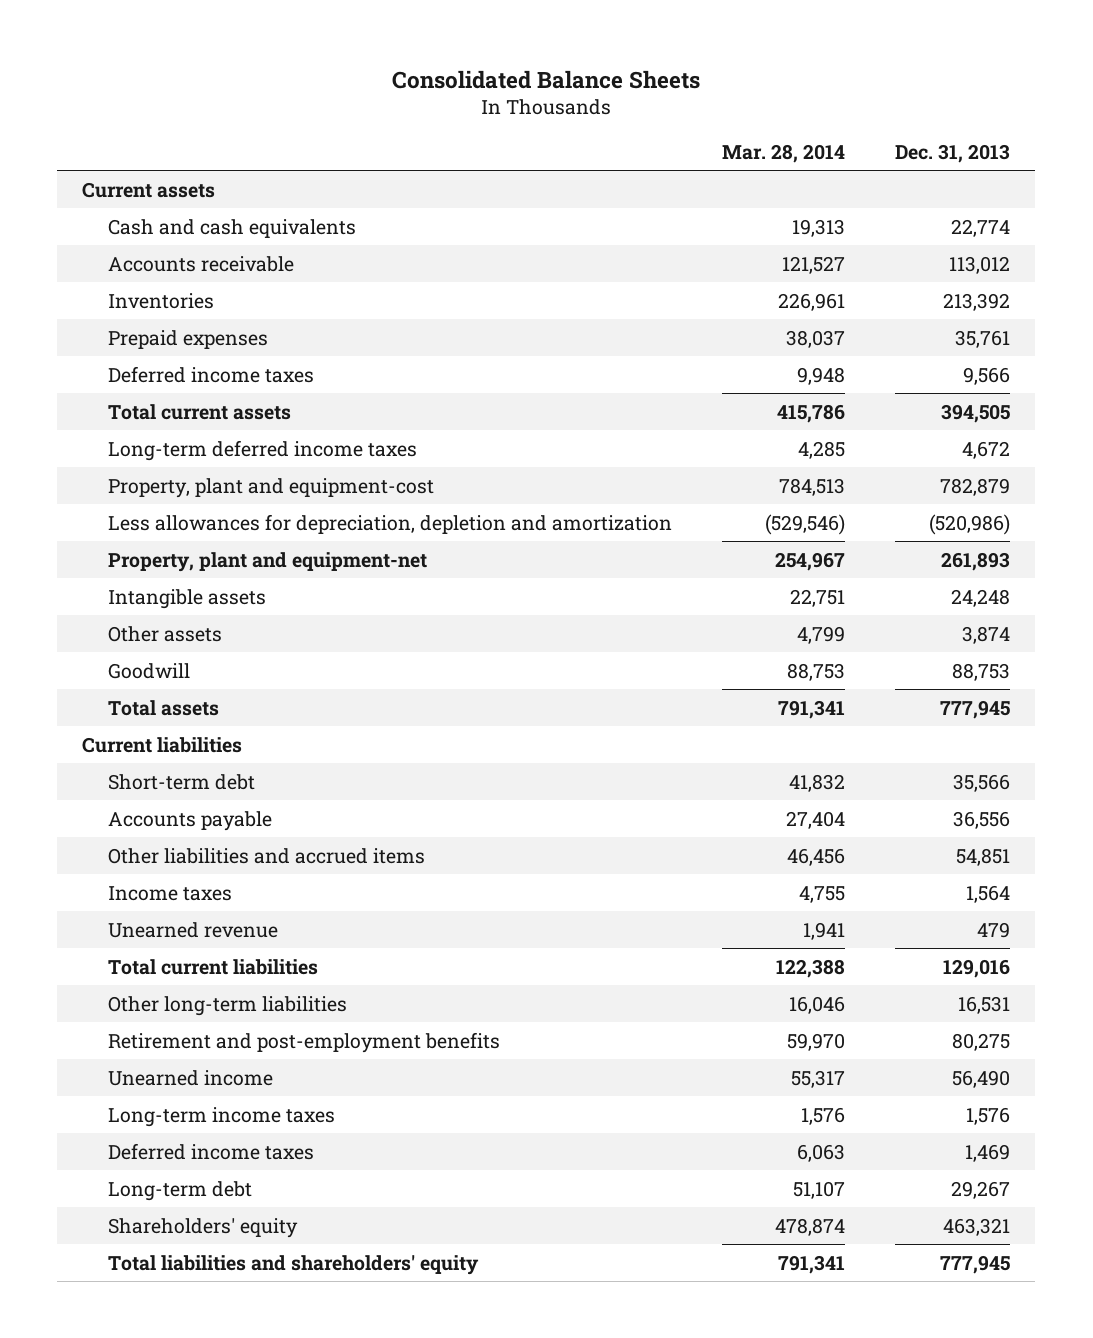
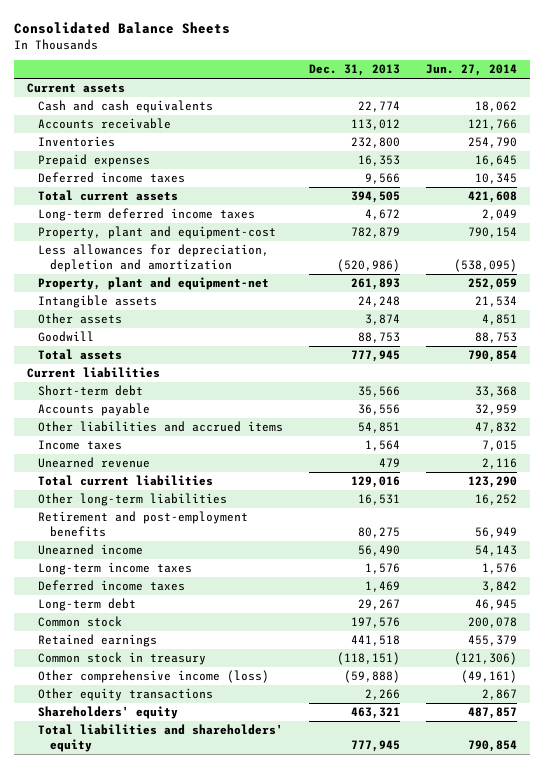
[722,143,846,163] Mar. 28, 2014 -> none
none -> [426,64,518,77] Jun. 27, 2014
[943,292,1011,311] 213,392 -> [351,137,401,149] 232,800
[955,329,1011,348] 35,761 -> [358,155,401,167] 16,353
none -> [38,616,123,628] Common stock
none -> [38,634,158,648] Retained earnings
none -> [38,652,207,666] Common stock in treasury
none -> [38,670,270,684] Other comprehensive income (loss)
none -> [38,688,214,702] Other equity transactions

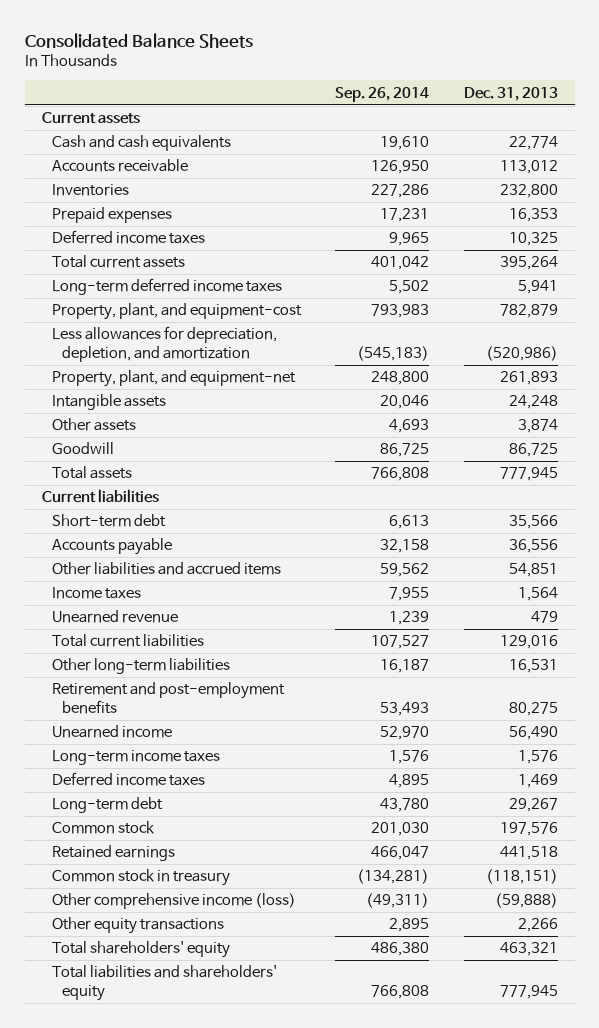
[426,64,518,77] Jun. 27, 2014 -> none
none -> [335,86,430,102] Sep. 26, 2014
[365,173,401,185] 9,566 -> [508,232,558,247] 10,325
[351,191,401,204] 394,505 -> [499,256,558,271] 395,264
[365,209,401,221] 4,672 -> [517,280,558,295] 5,941
[38,226,277,240] Property, plant and equipment-cost -> [51,303,302,321] Property, plant, and equipment-cost
[38,244,270,273] Less allowances for depreciation, depletion and amortization -> [51,326,277,362] Less allowances for depreciation, depletion, and amortization
[38,277,270,291] Property, plant and equipment-net -> [51,370,296,388] Property, plant, and equipment-net
[358,332,401,344] 88,753 -> [508,443,558,458] 86,725
[38,706,179,720] Shareholders' equity -> [51,941,230,959] Total shareholders' equity

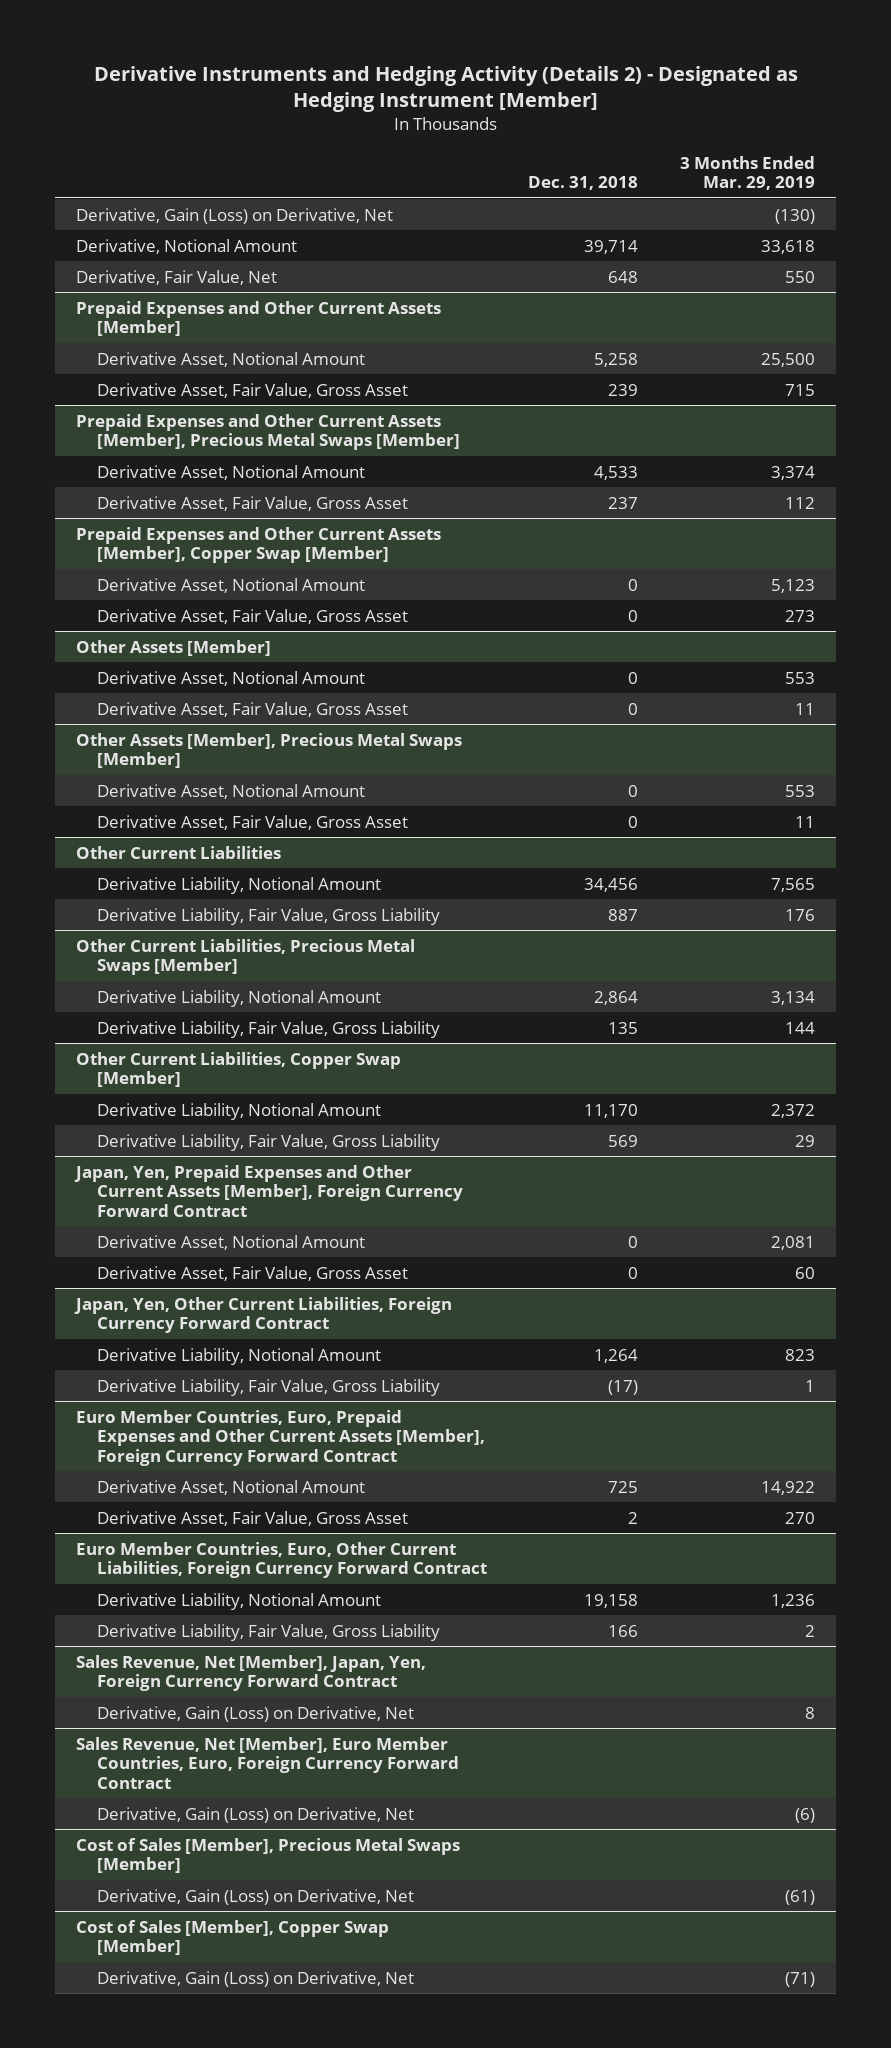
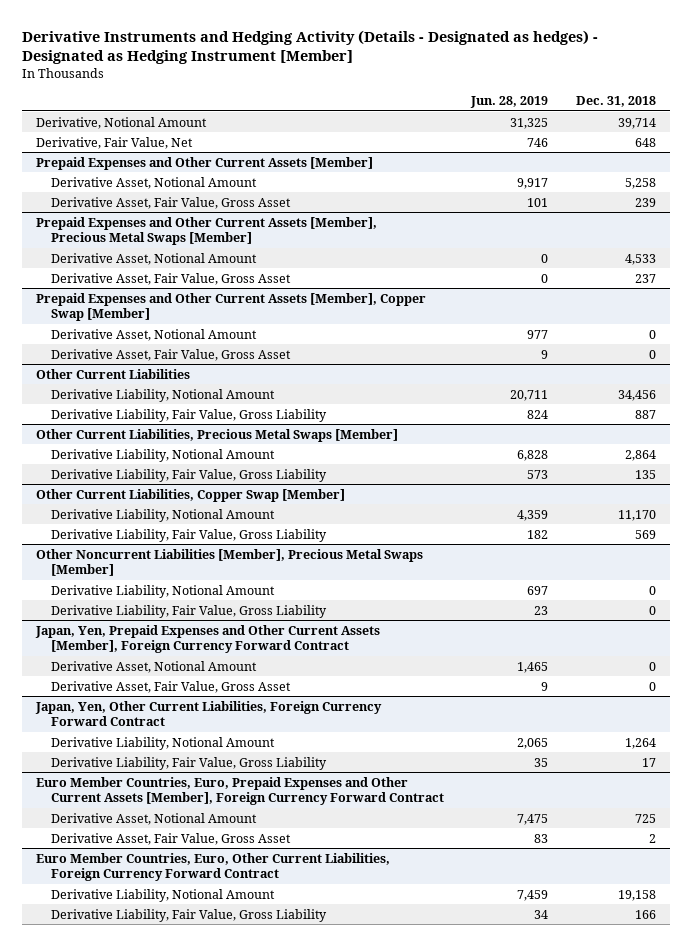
[93,66,798,113] Derivative Instruments and Hedging Activity (Details 2) - Designated as Hedging Instrument [Member] -> [22,29,599,64] Derivative Instruments and Hedging Activity (Details - Designated as hedges) - Designated as Hedging Instrument [Member]
[680,155,816,191] 3 Months Ended Mar. 29, 2019 -> none
none -> [470,95,549,108] Jun. 28, 2019
[76,207,394,224] Derivative, Gain (Loss) on Derivative, Net -> none
[76,639,272,656] Other Assets [Member] -> none
[96,670,365,686] Derivative Asset, Notional Amount -> none
[96,701,408,717] Derivative Asset, Fair Value, Gross Asset -> none
[76,732,463,769] Other Assets [Member], Precious Metal Swaps [Member] -> none
[96,783,365,799] Derivative Asset, Notional Amount -> none
[96,814,408,830] Derivative Asset, Fair Value, Gross Asset -> none
none -> [36,548,424,576] Other Noncurrent Liabilities [Member], Precious Metal Swaps [Member]
none -> [50,584,275,598] Derivative Liability, Notional Amount
none -> [50,604,327,618] Derivative Liability, Fair Value, Gross Liability
[608,1379,639,1395] (17) -> [642,757,657,767] 17
[76,1654,427,1692] Sales Revenue, Net [Member], Japan, Yen, Foreign Currency Forward Contract -> none
[96,1705,414,1722] Derivative, Gain (Loss) on Derivative, Net -> none
[76,1736,459,1789] Sales Revenue, Net [Member], Euro Member Countries, Euro, Foreign Currency Forward Contract -> none
[96,1806,414,1823] Derivative, Gain (Loss) on Derivative, Net -> none
[76,1837,461,1874] Cost of Sales [Member], Precious Metal Swaps [Member] -> none
[96,1888,414,1905] Derivative, Gain (Loss) on Derivative, Net -> none
[76,1919,390,1956] Cost of Sales [Member], Copper Swap [Member] -> none
[96,1970,414,1987] Derivative, Gain (Loss) on Derivative, Net -> none

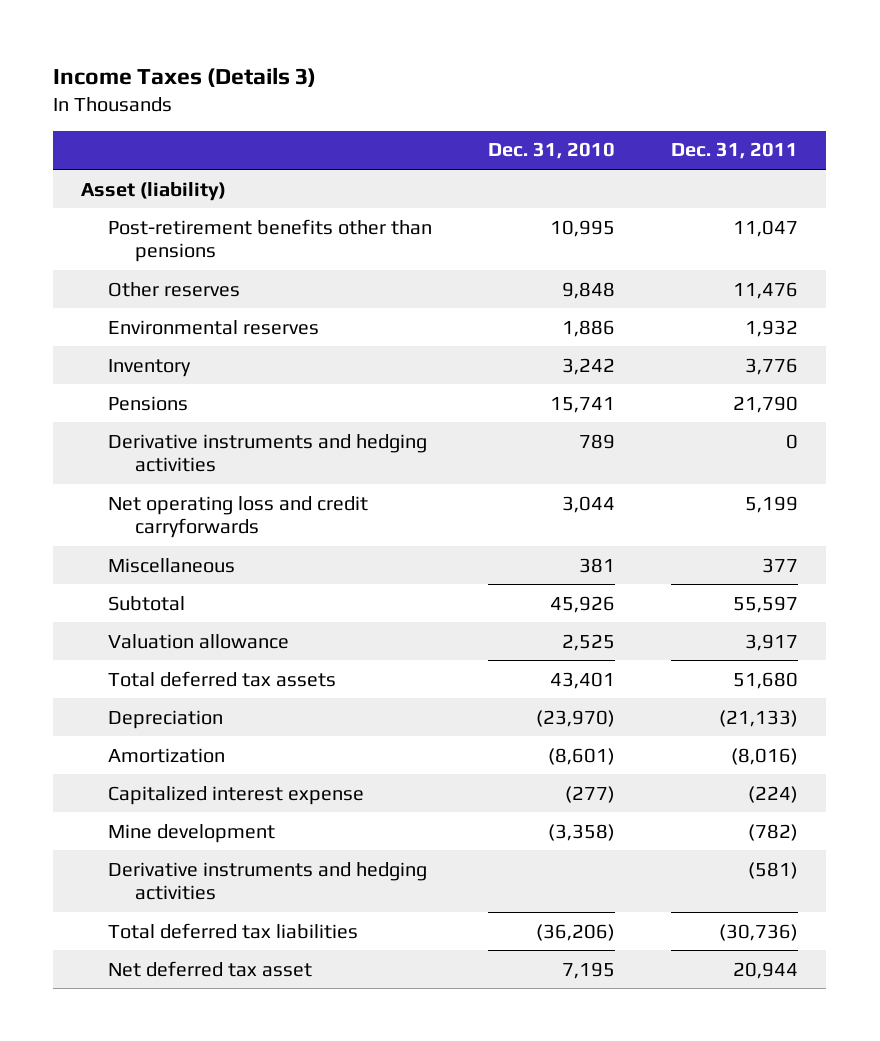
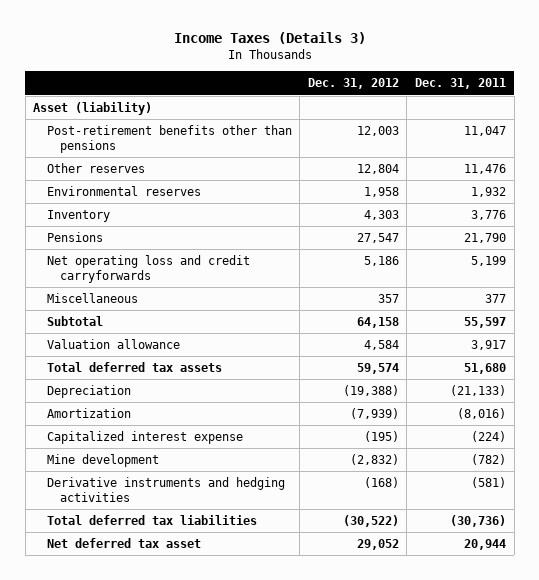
[488,142,616,160] Dec. 31, 2010 -> none
none -> [307,78,399,90] Dec. 31, 2012
[108,433,428,473] Derivative instruments and hedging activities -> none

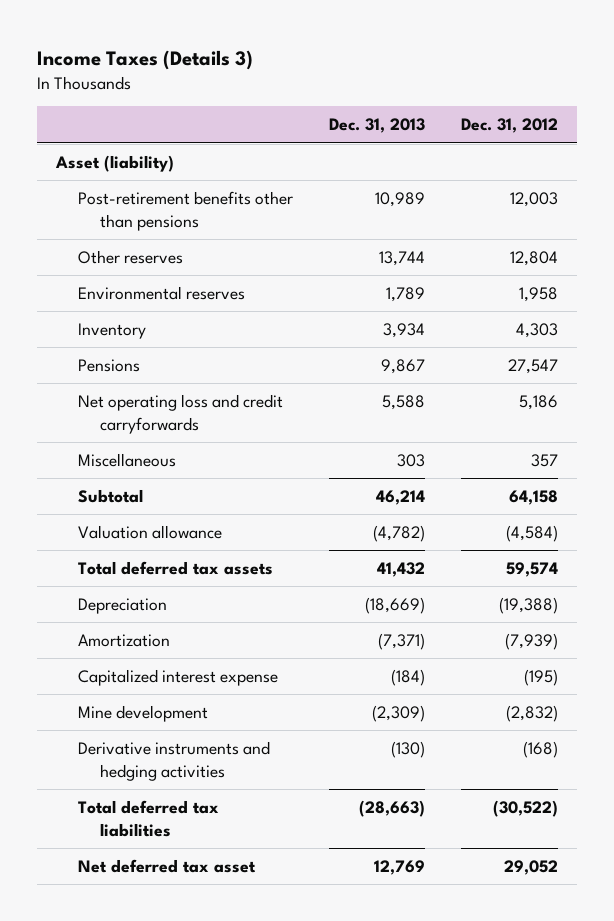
[415,78,507,90] Dec. 31, 2011 -> none
none -> [329,118,426,134] Dec. 31, 2013
[363,340,399,351] 4,584 -> [506,525,559,543] (4,584)

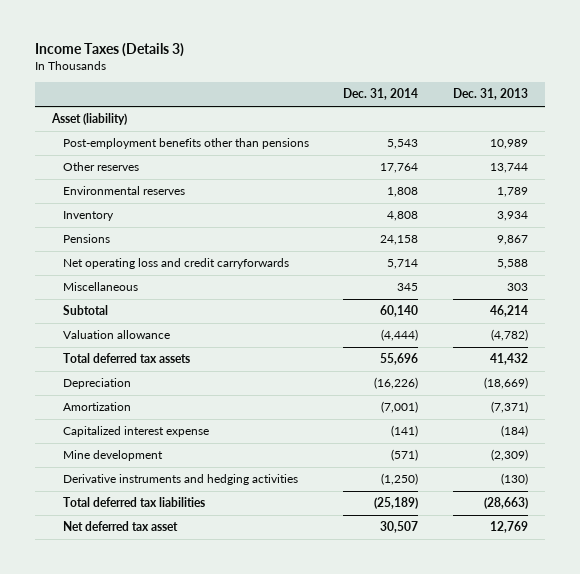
[461,118,559,134] Dec. 31, 2012 -> none
none -> [343,88,419,101] Dec. 31, 2014
[77,191,293,231] Post-retirement benefits other than pensions -> [62,138,309,150] Post-employment benefits other than pensions

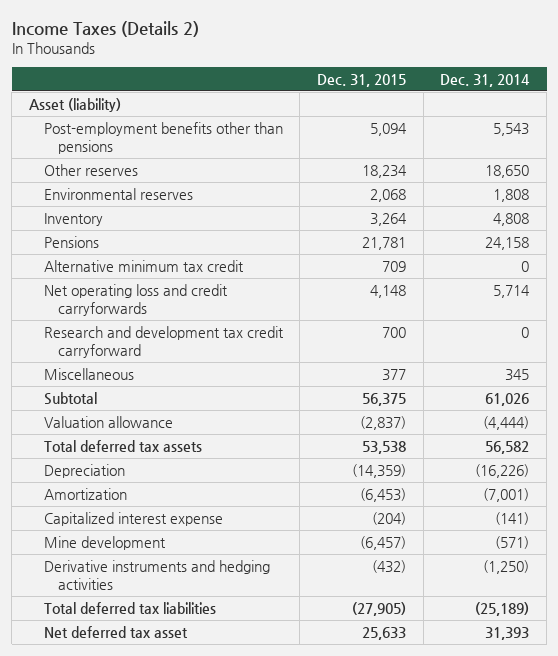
[35,42,185,57] Income Taxes (Details 3) -> [11,20,199,37] Income Taxes (Details 2)
[452,88,528,101] Dec. 31, 2013 -> none
none -> [317,73,407,87] Dec. 31, 2015
[380,163,419,174] 17,764 -> [485,164,530,178] 18,650
none -> [43,259,244,272] Alternative minimum tax credit
none -> [43,325,284,358] Research and development tax credit carryforward
[380,305,419,318] 60,140 -> [485,392,530,406] 61,026
[380,353,419,366] 55,696 -> [485,440,530,454] 56,582
[380,521,419,534] 30,507 -> [485,626,530,640] 31,393

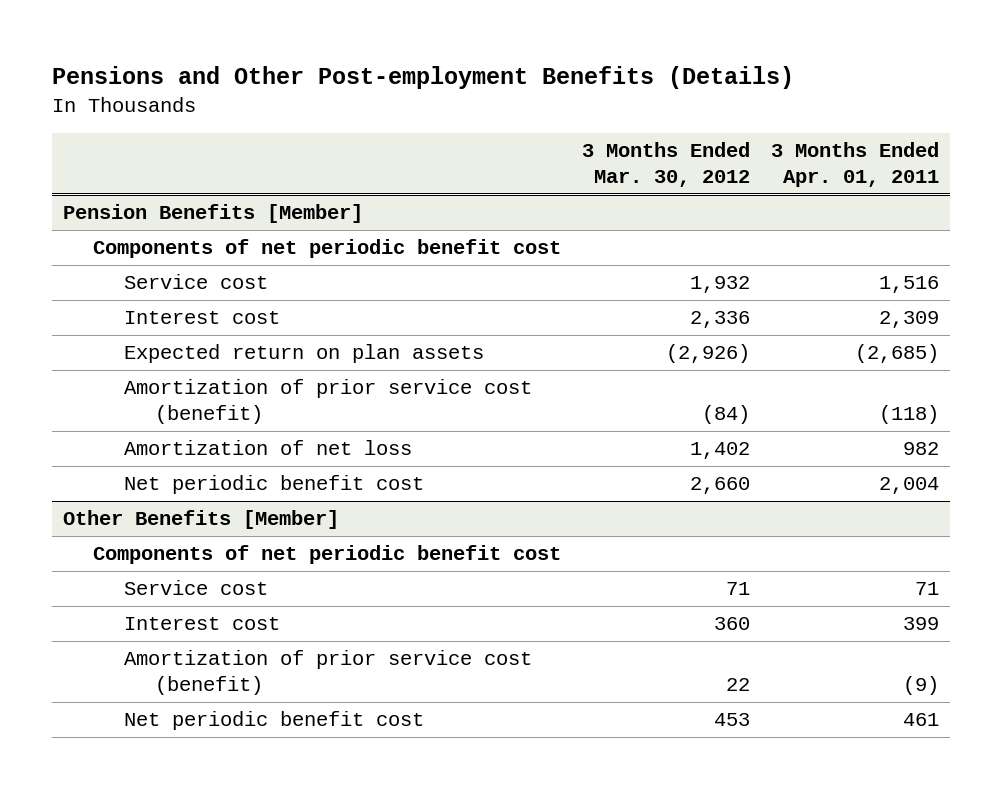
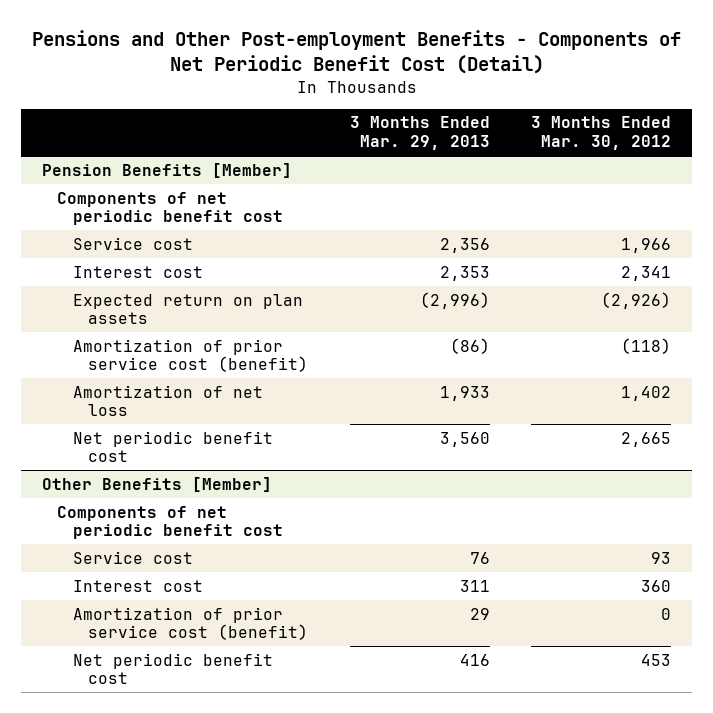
[52,66,795,90] Pensions and Other Post-employment Benefits (Details) -> [31,29,681,74] Pensions and Other Post-employment Benefits - Components of Net Periodic Benefit Cost (Detail)
[771,141,940,187] 3 Months Ended Apr. 01, 2011 -> none
none -> [349,116,490,151] 3 Months Ended Mar. 29, 2013
[690,276,751,294] 1,932 -> [621,237,672,253] 1,966
[690,311,751,329] 2,336 -> [621,265,672,281] 2,341
[702,405,751,425] (84) -> [621,337,672,354] (118)
[690,477,751,495] 2,660 -> [621,431,672,447] 2,665
[726,582,751,596] 71 -> [651,551,672,564] 93
[726,678,751,692] 22 -> [661,607,672,620] 0

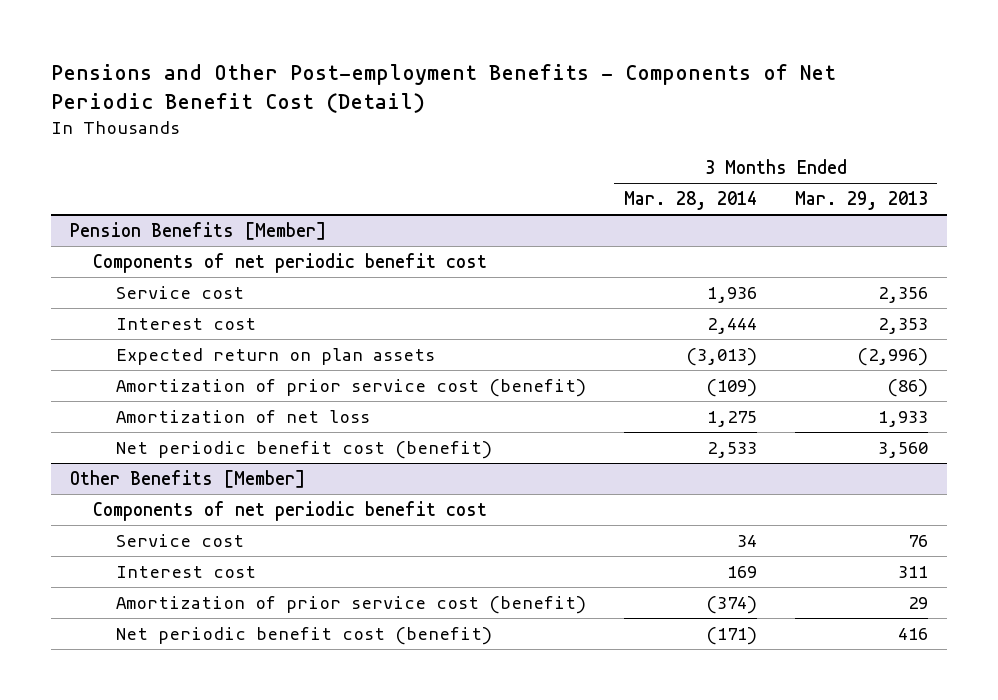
[531,116,672,151] 3 Months Ended Mar. 30, 2012 -> none
none -> [623,191,757,211] Mar. 28, 2014
[72,430,273,463] Net periodic benefit cost -> [115,440,492,459] Net periodic benefit cost (benefit)
[72,652,273,685] Net periodic benefit cost -> [115,626,492,645] Net periodic benefit cost (benefit)

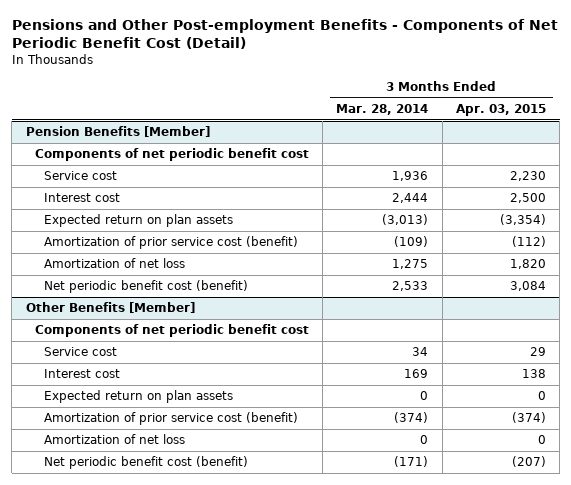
[794,191,928,211] Mar. 29, 2013 -> none
none -> [455,104,546,117] Apr. 03, 2015
none -> [44,390,234,404] Expected return on plan assets
none -> [44,434,186,445] Amortization of net loss

